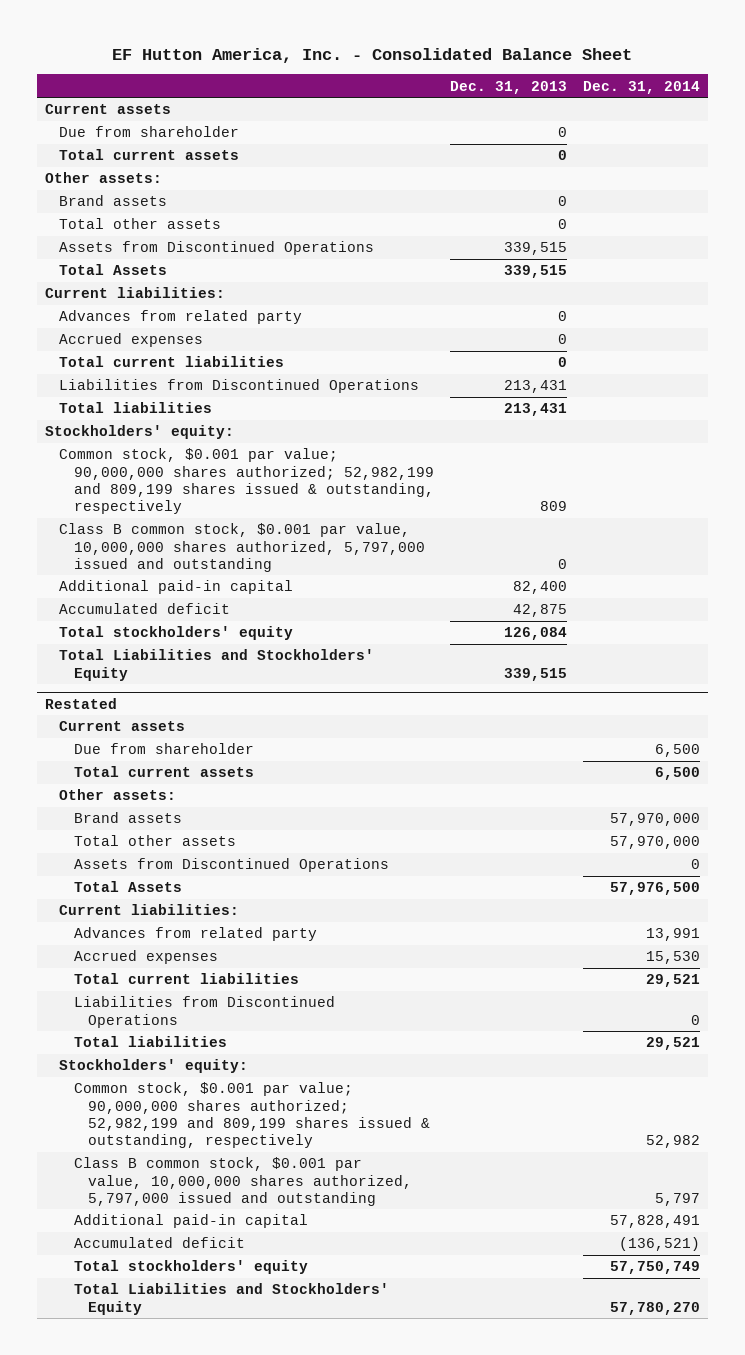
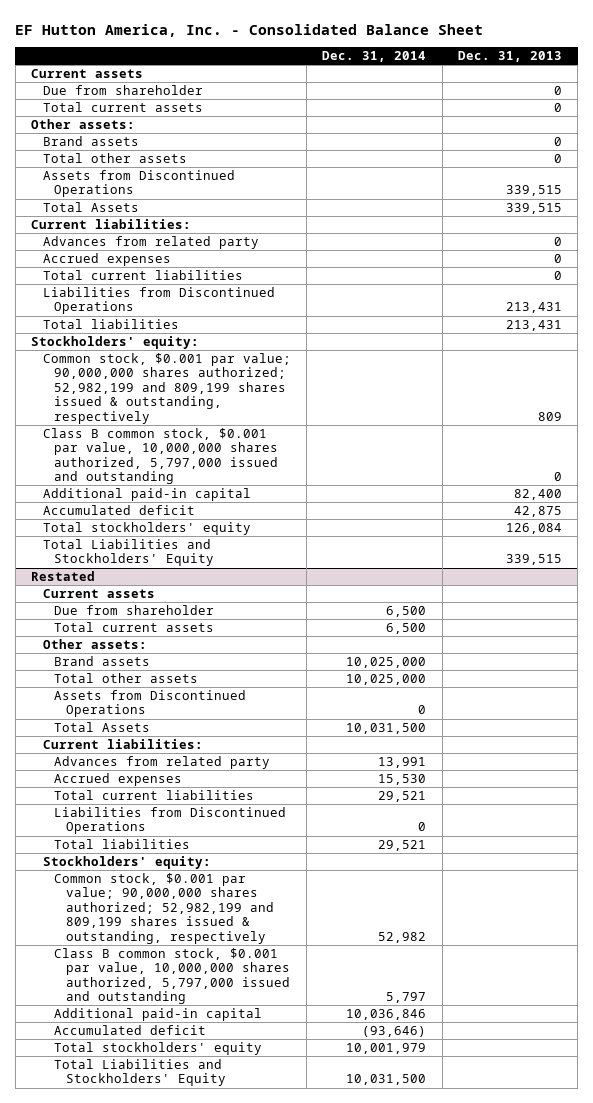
[609,813,700,827] 57,970,000 -> [346,657,427,669] 10,025,000
[609,836,700,850] 57,970,000 -> [346,674,427,686] 10,025,000
[609,882,700,896] 57,976,500 -> [346,723,427,735] 10,031,500
[609,1215,700,1229] 57,828,491 -> [346,1009,427,1021] 10,036,846
[618,1237,700,1252] (136,521) -> [362,1026,427,1038] (93,646)
[609,1261,700,1275] 57,750,749 -> [346,1043,427,1055] 10,001,979
[609,1301,700,1315] 57,780,270 -> [346,1074,427,1086] 10,031,500

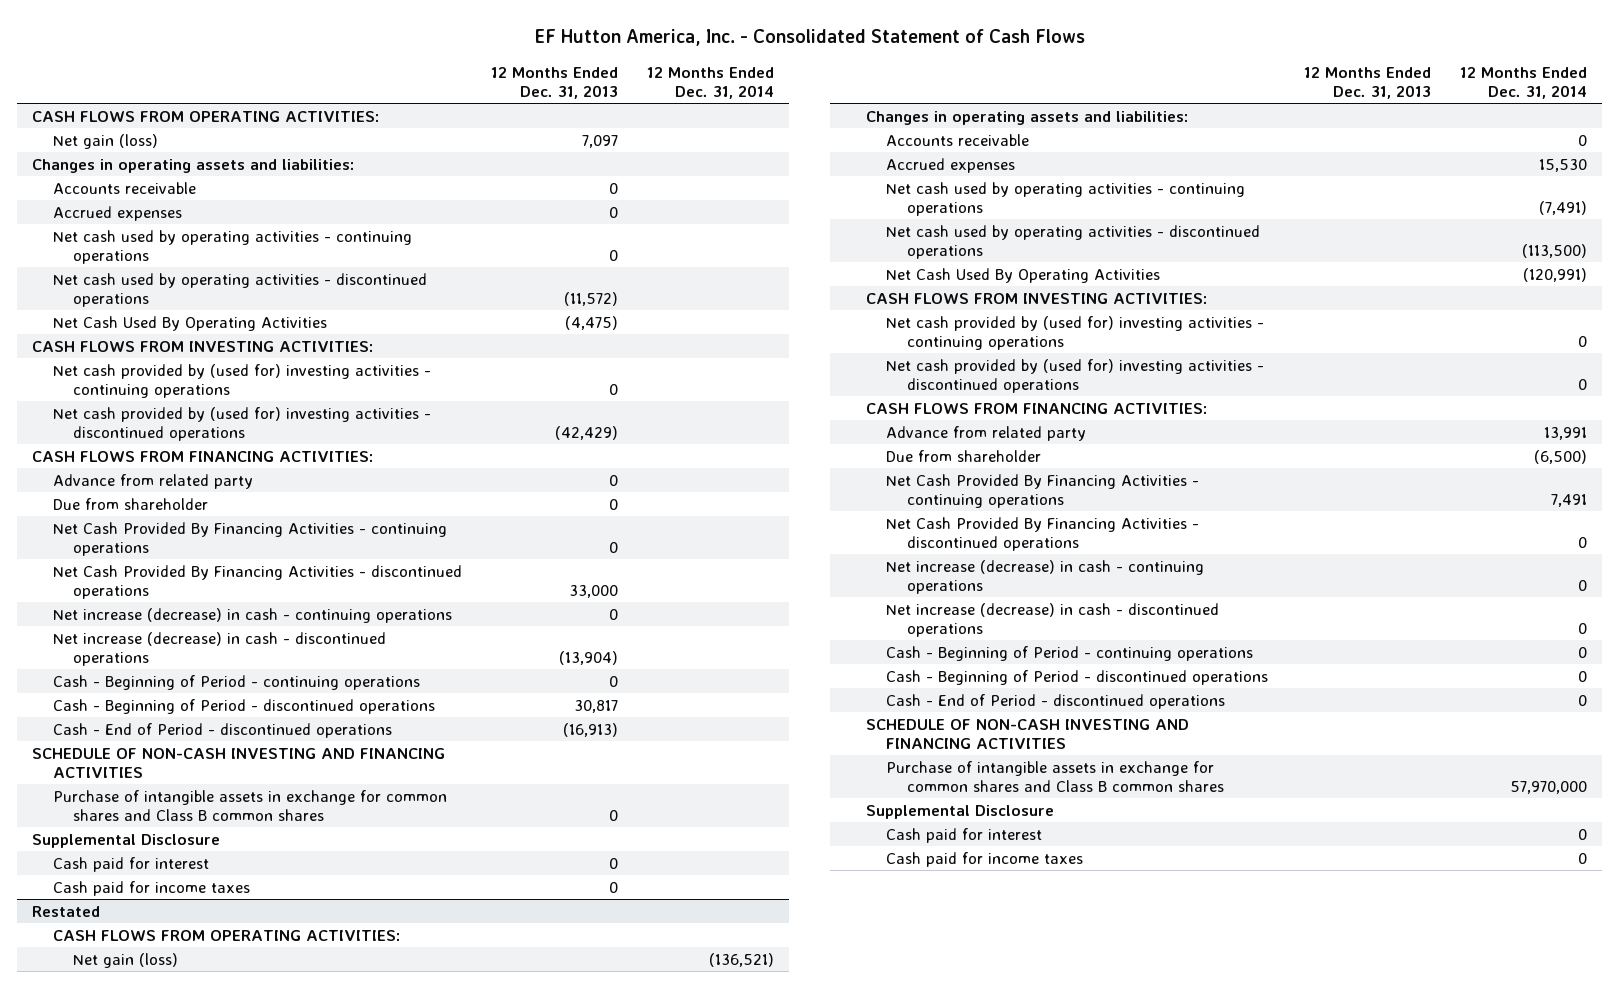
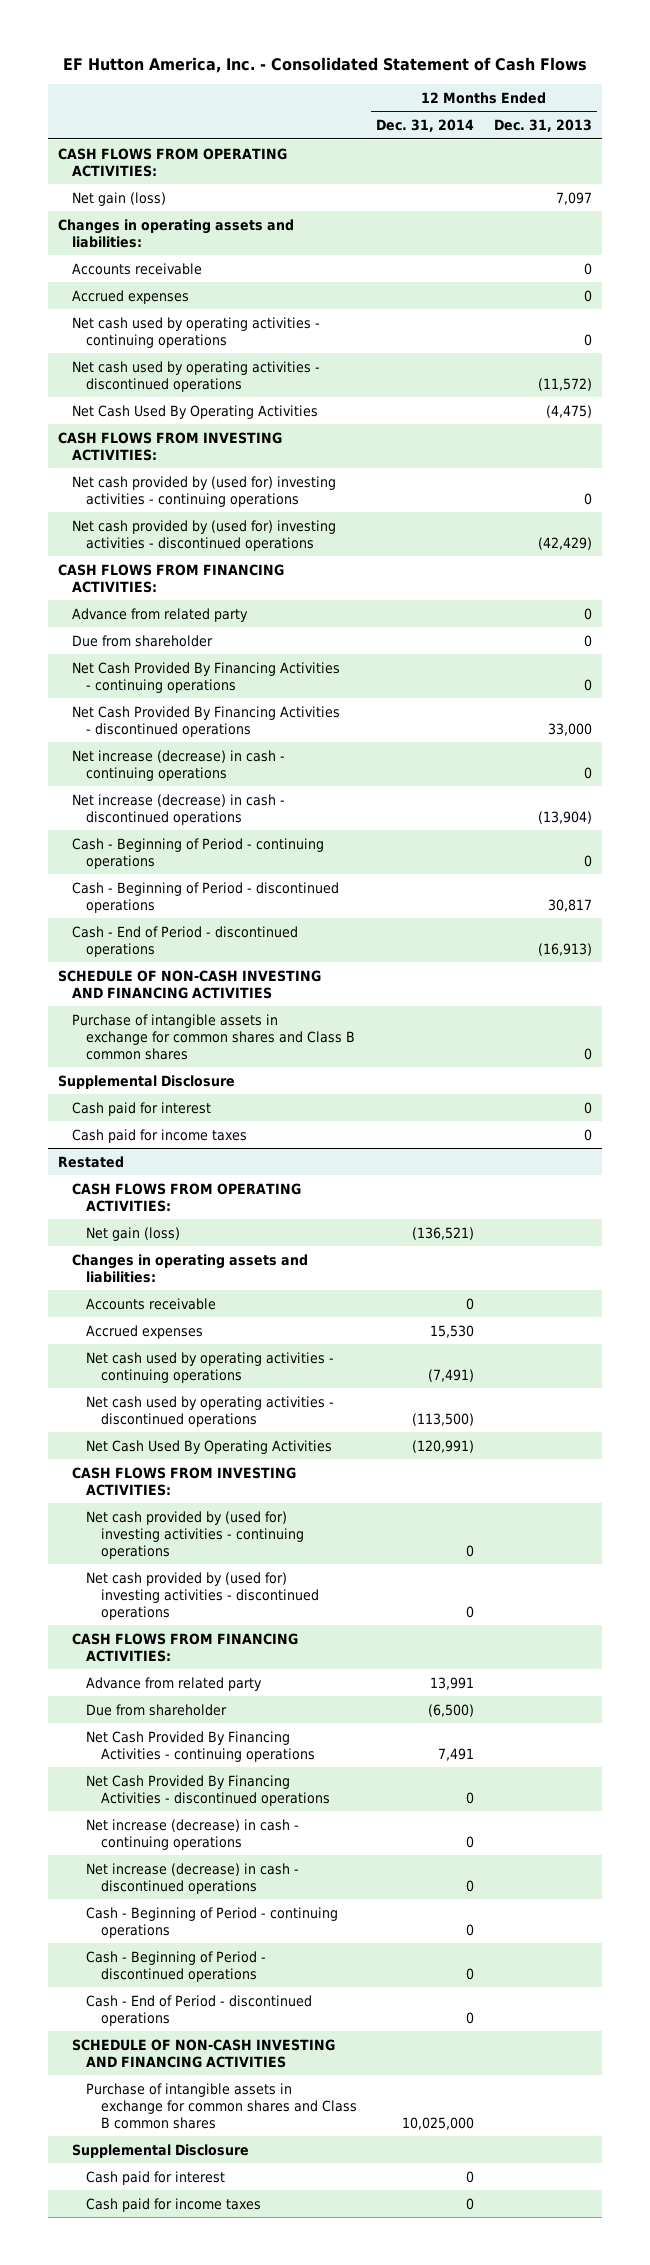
[1510,781,1588,795] 57,970,000 -> [402,2116,475,2130] 10,025,000

